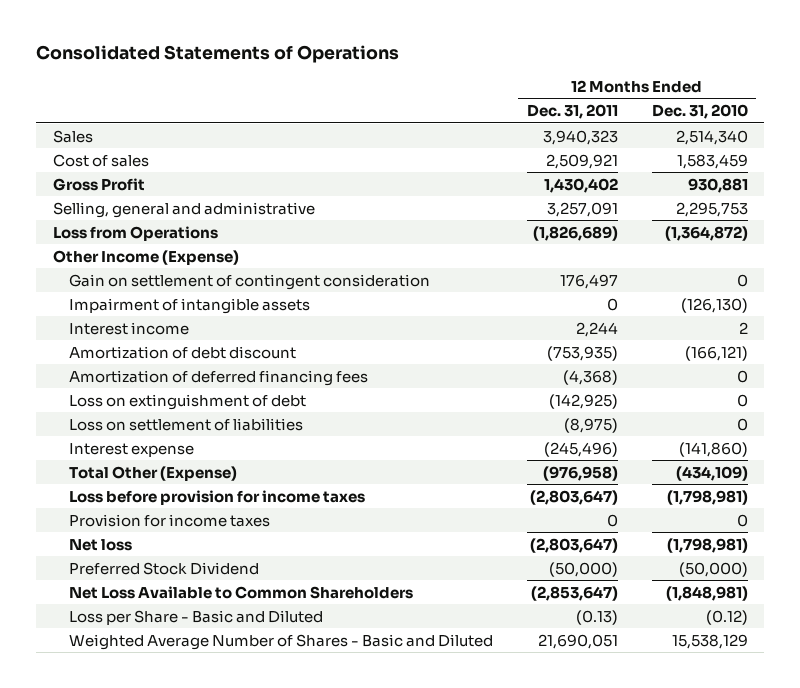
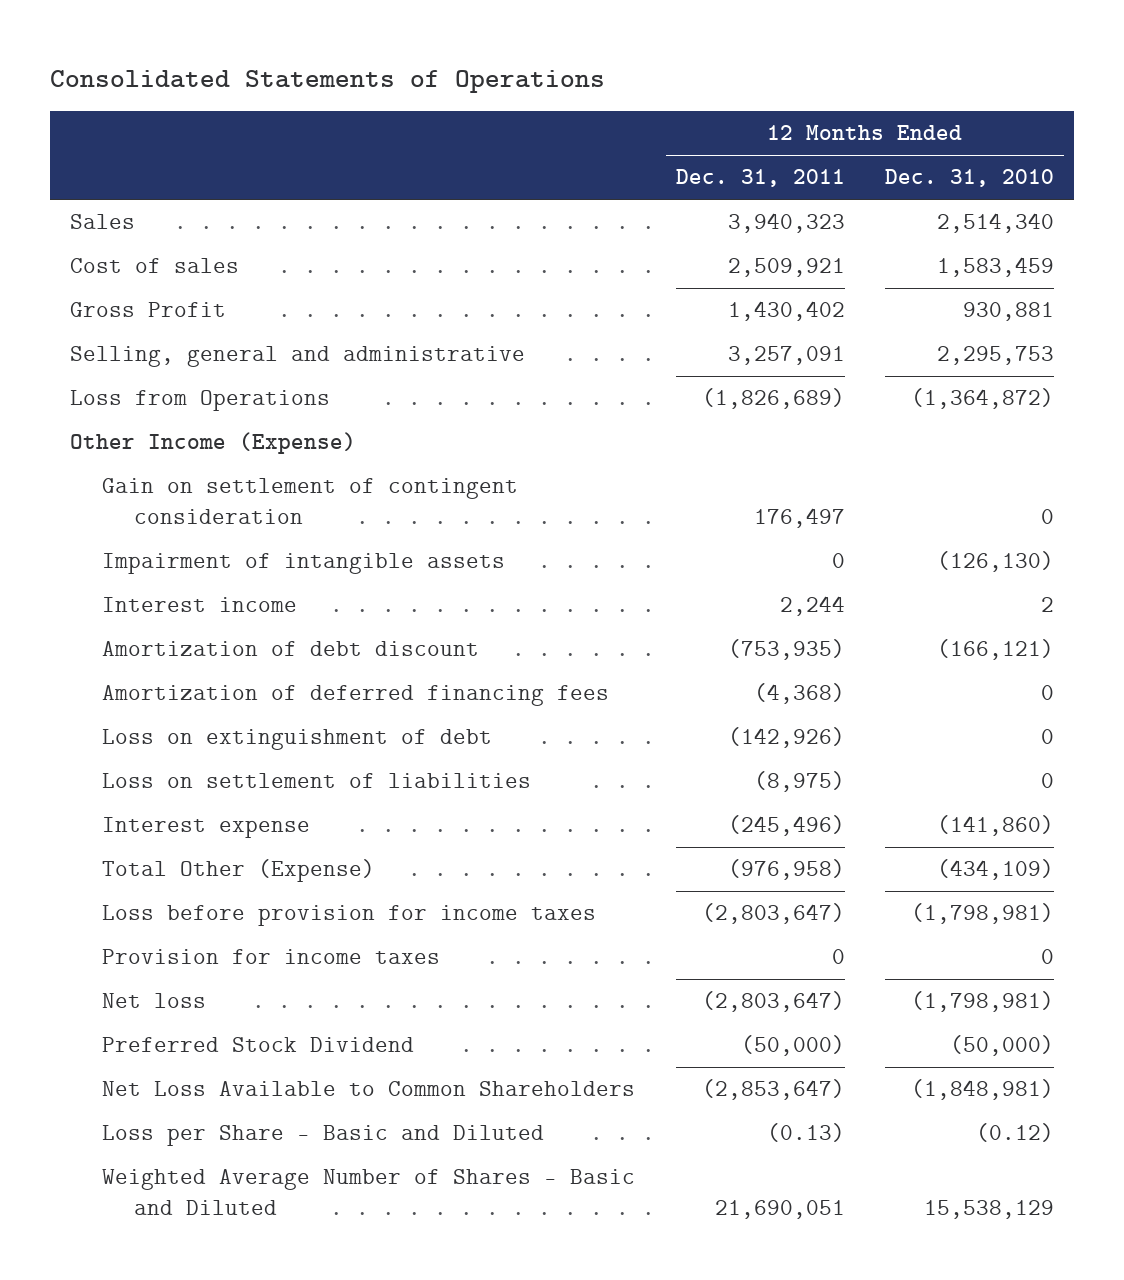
[548,393,618,409] (142,925) -> [727,727,845,749] (142,926)

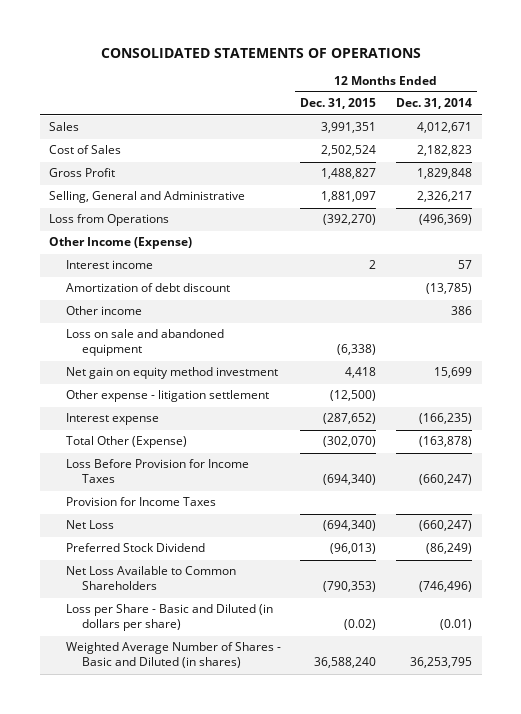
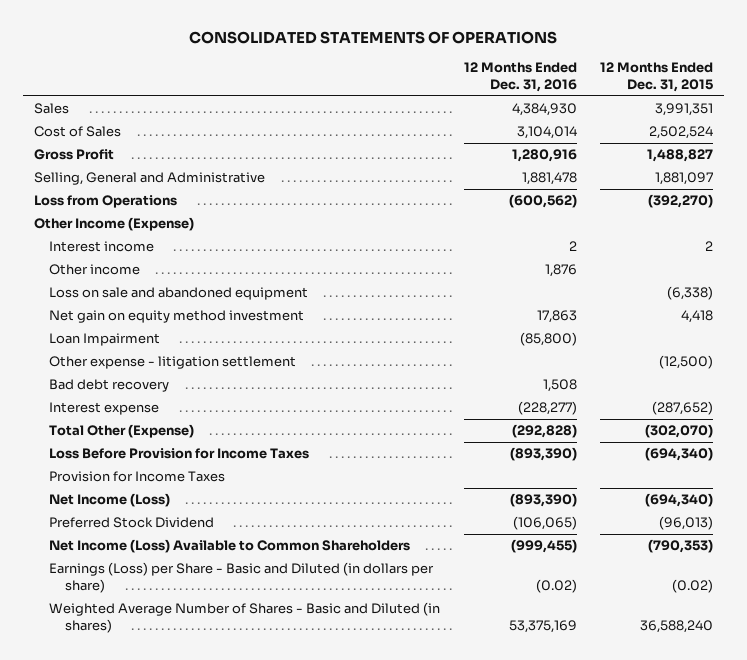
[395,98,472,110] Dec. 31, 2014 -> none
none -> [463,62,577,92] 12 Months Ended Dec. 31, 2016
[65,283,230,293] Amortization of debt discount -> none
none -> [49,333,161,347] Loan Impairment
none -> [49,379,170,393] Bad debt recovery
[65,520,114,530] Net Loss -> [49,493,171,508] Net Income (Loss)
[65,566,236,591] Net Loss Available to Common Shareholders -> [49,539,411,554] Net Income (Loss) Available to Common Shareholders
[65,604,273,632] Loss per Share - Basic and Diluted (in dollars per share) -> [49,562,435,593] Earnings (Loss) per Share - Basic and Diluted (in dollars per share)

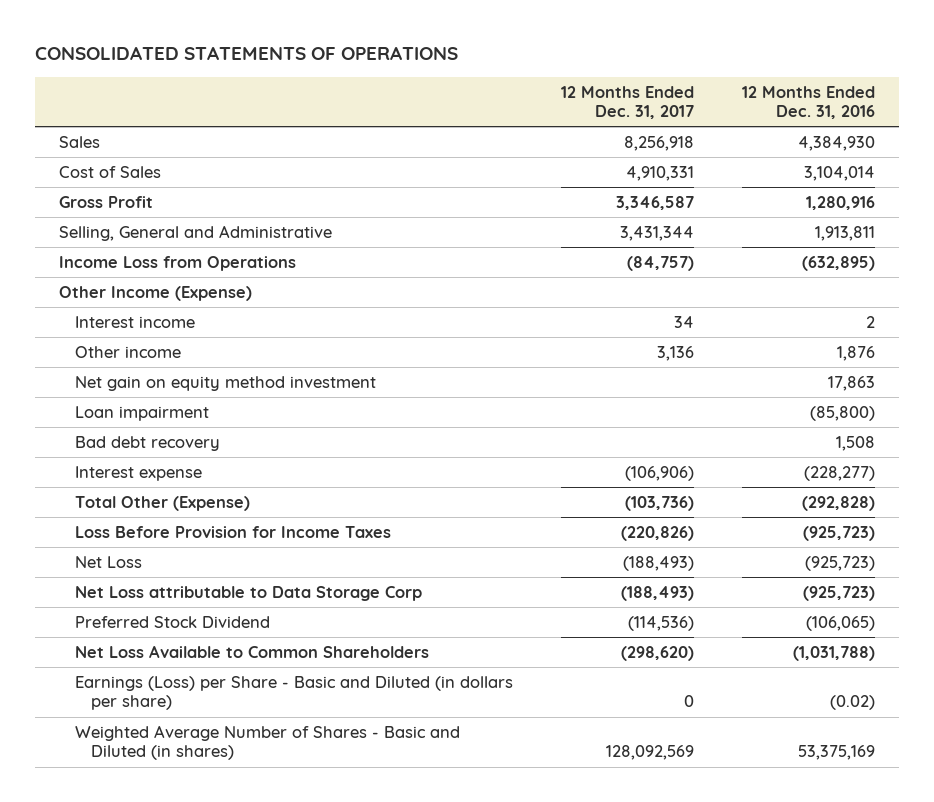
[599,62,713,92] 12 Months Ended Dec. 31, 2015 -> none
none -> [560,85,694,120] 12 Months Ended Dec. 31, 2017
[521,172,577,186] 1,881,478 -> [814,225,875,241] 1,913,811
[34,195,178,209] Loss from Operations -> [58,255,296,271] Income Loss from Operations
[508,194,577,209] (600,562) -> [801,255,875,271] (632,895)
[49,287,309,301] Loss on sale and abandoned equipment -> none
[49,356,297,370] Other expense - litigation settlement -> none
[49,333,161,347] Loan Impairment -> [74,405,209,421] Loan impairment
[49,471,226,483] Provision for Income Taxes -> none
[509,447,577,462] (893,390) -> [802,525,875,541] (925,723)
none -> [74,555,142,568] Net Loss
[49,493,171,508] Net Income (Loss) -> [74,585,422,601] Net Loss attributable to Data Storage Corp
[509,493,577,508] (893,390) -> [802,585,875,601] (925,723)
[49,539,411,554] Net Income (Loss) Available to Common Shareholders -> [74,644,429,658] Net Loss Available to Common Shareholders
[510,539,577,554] (999,455) -> [792,645,875,661] (1,031,788)

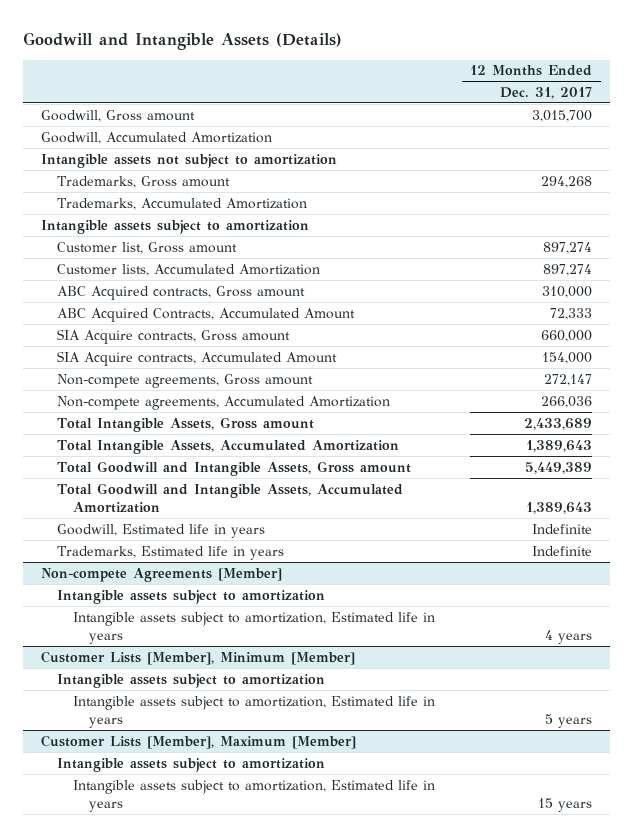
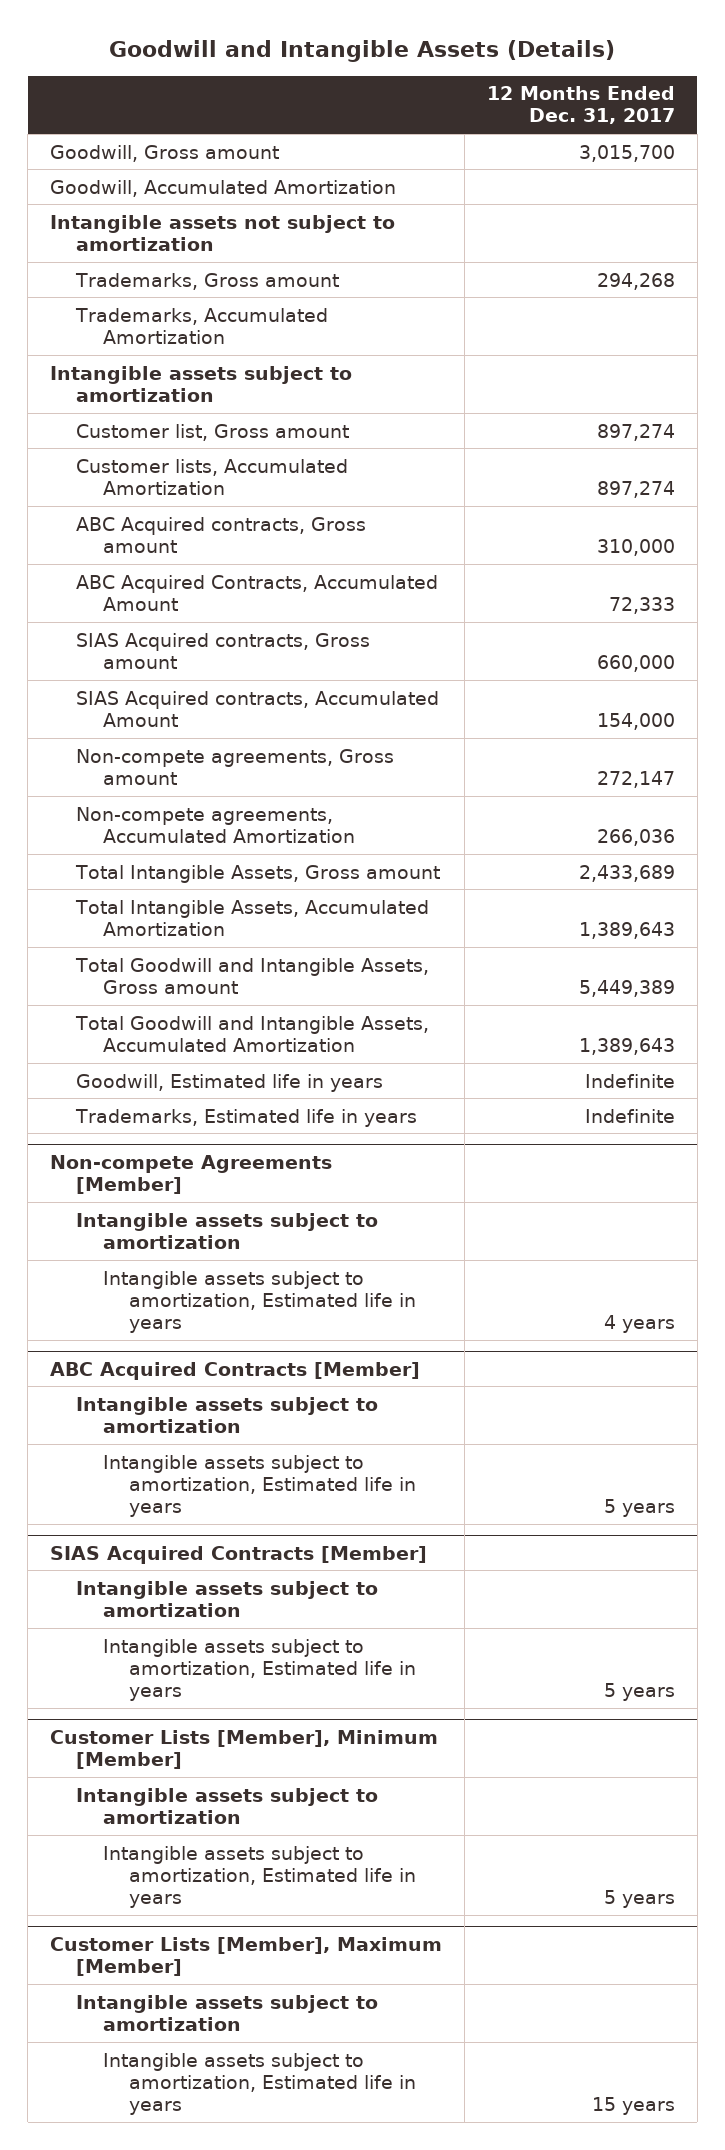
[57,328,291,344] SIA Acquire contracts, Gross amount -> [76,632,371,669] SIAS Acquired contracts, Gross amount
[57,350,338,366] SIA Acquire contracts, Accumulated Amount -> [76,690,440,727] SIAS Acquired contracts, Accumulated Amount
none -> [50,1361,421,1380] ABC Acquired Contracts [Member]
none -> [76,1396,379,1433] Intangible assets subject to amortization
none -> [102,1454,417,1518] Intangible assets subject to amortization, Estimated life in years
none -> [50,1545,428,1564] SIAS Acquired Contracts [Member]
none -> [76,1580,379,1617] Intangible assets subject to amortization
none -> [102,1638,417,1702] Intangible assets subject to amortization, Estimated life in years

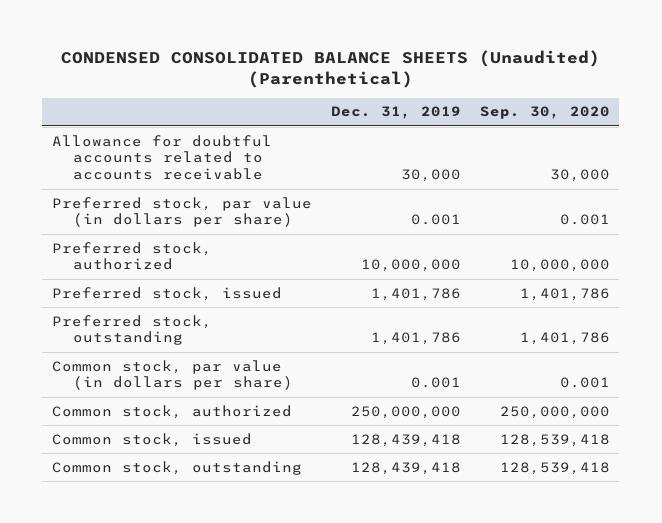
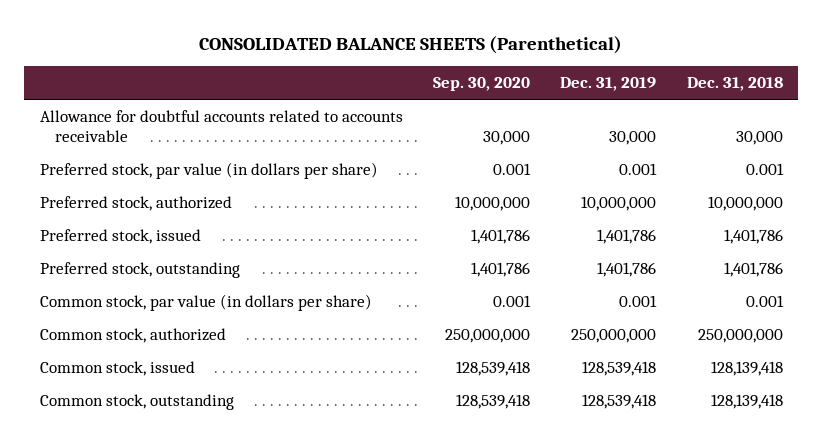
[60,50,600,89] CONDENSED CONSOLIDATED BALANCE SHEETS (Unaudited) (Parenthetical) -> [199,35,623,54] CONSOLIDATED BALANCE SHEETS (Parenthetical)
none -> [686,77,783,92] Dec. 31, 2018
[350,433,461,447] 128,439,418 -> [582,361,657,377] 128,539,418
[350,461,461,475] 128,439,418 -> [582,394,657,410] 128,539,418

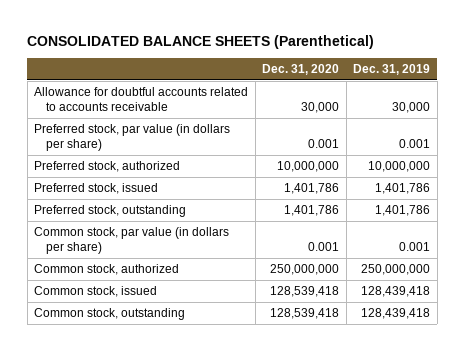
[432,77,530,92] Sep. 30, 2020 -> none
[686,77,783,92] Dec. 31, 2018 -> none
none -> [262,63,340,75] Dec. 31, 2020
[582,361,657,377] 128,539,418 -> [361,286,431,298] 128,439,418
[582,394,657,410] 128,539,418 -> [361,308,431,320] 128,439,418

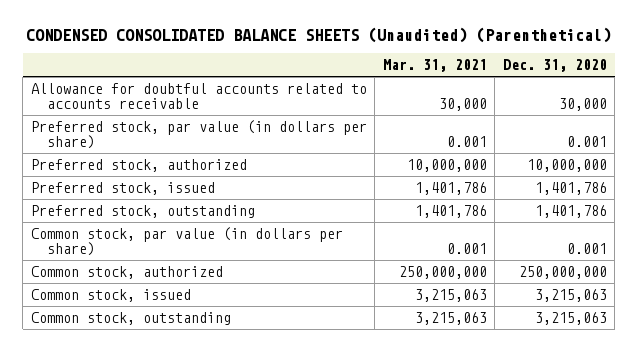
[27,34,375,49] CONSOLIDATED BALANCE SHEETS (Parenthetical) -> [25,27,611,44] CONDENSED CONSOLIDATED BALANCE SHEETS (Unaudited) (Parenthetical)
[353,63,431,75] Dec. 31, 2019 -> none
none -> [382,59,487,73] Mar. 31, 2021
[270,286,340,298] 128,539,418 -> [534,288,607,302] 3,215,063
[270,308,340,320] 128,539,418 -> [534,311,607,325] 3,215,063

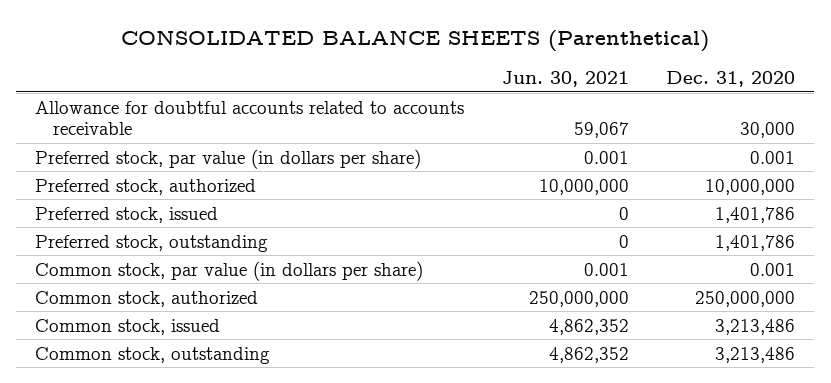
[25,27,611,44] CONDENSED CONSOLIDATED BALANCE SHEETS (Unaudited) (Parenthetical) -> [121,29,710,52] CONSOLIDATED BALANCE SHEETS (Parenthetical)
[382,59,487,73] Mar. 31, 2021 -> none
none -> [501,70,629,87] Jun. 30, 2021
[534,288,607,302] 3,215,063 -> [715,318,796,335] 3,213,486
[534,311,607,325] 3,215,063 -> [715,346,796,363] 3,213,486

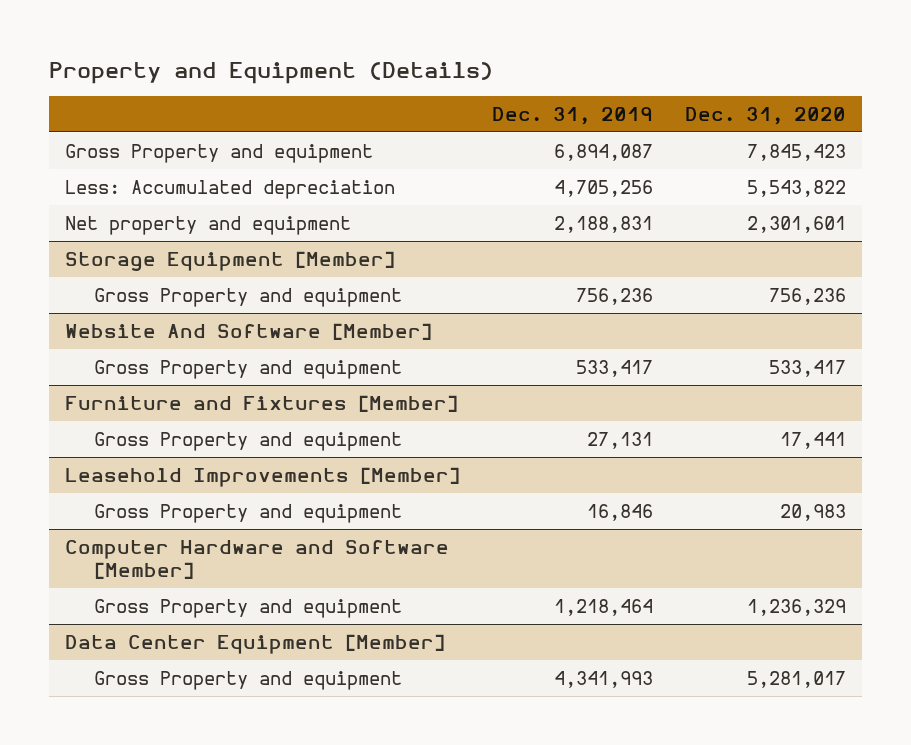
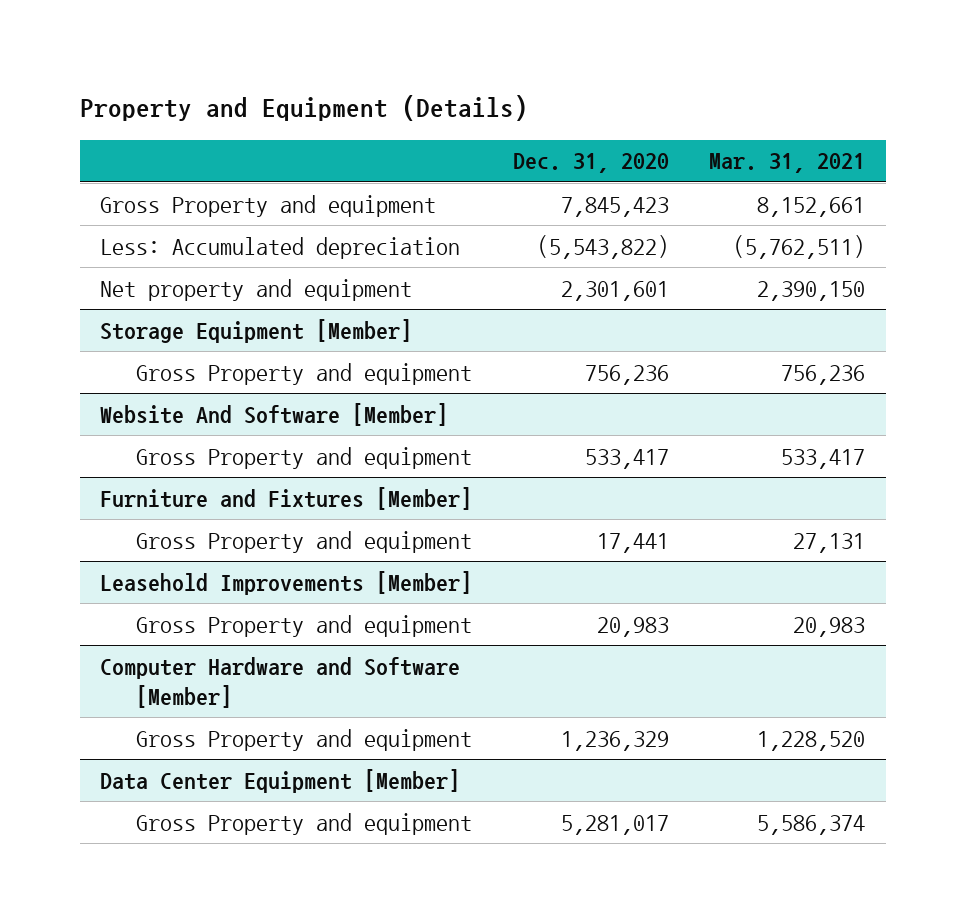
[492,106,654,125] Dec. 31, 2019 -> none
none -> [709,153,866,174] Mar. 31, 2021
[747,179,847,197] 5,543,822 -> [536,234,669,259] (5,543,822)

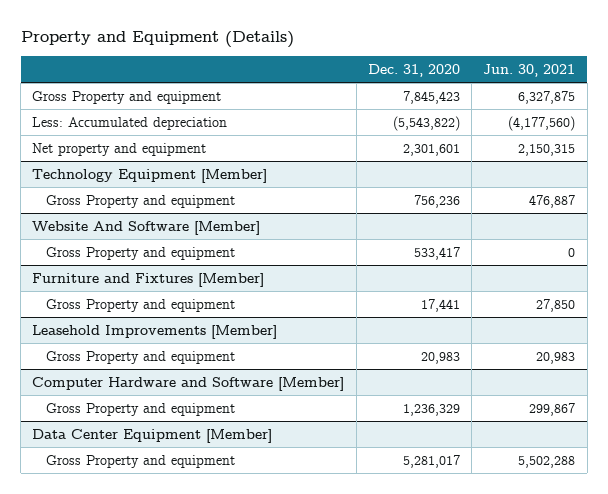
[709,153,866,174] Mar. 31, 2021 -> none
none -> [483,64,576,78] Jun. 30, 2021
[100,318,413,343] Storage Equipment [Member] -> [32,168,268,183] Technology Equipment [Member]

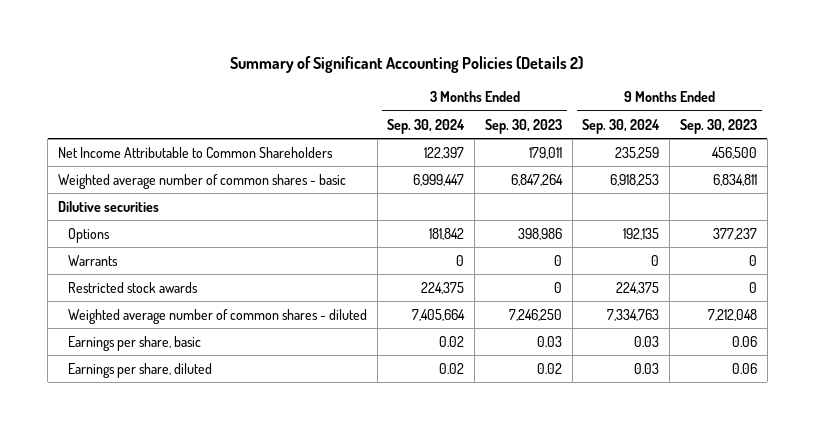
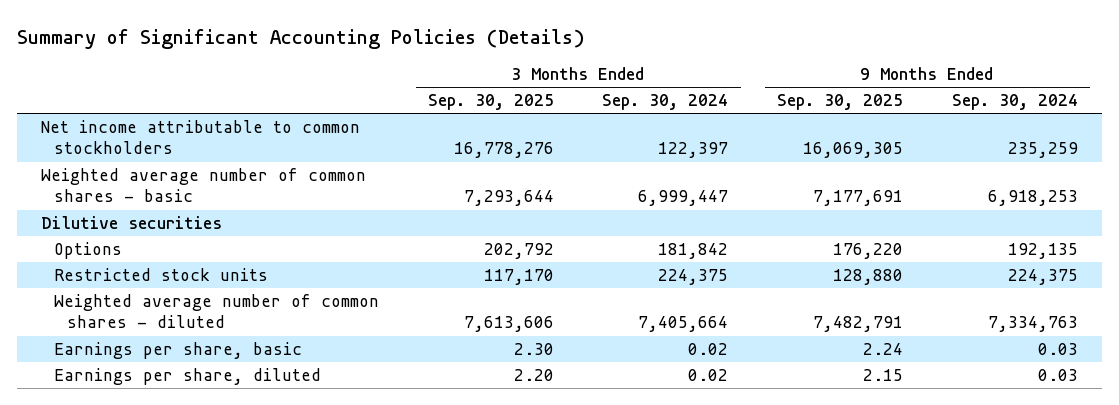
[230,56,584,74] Summary of Significant Accounting Policies (Details 2) -> [16,28,585,49] Summary of Significant Accounting Policies (Details)
[484,118,562,134] Sep. 30, 2023 -> none
[679,118,757,134] Sep. 30, 2023 -> none
none -> [427,94,554,111] Sep. 30, 2025
none -> [777,94,904,111] Sep. 30, 2025
[57,146,333,158] Net Income Attributable to Common Shareholders -> [41,119,361,155] Net income attributable to common stockholders
[67,254,118,266] Warrants -> none
[67,281,198,293] Restricted stock awards -> [53,267,268,281] Restricted stock units

